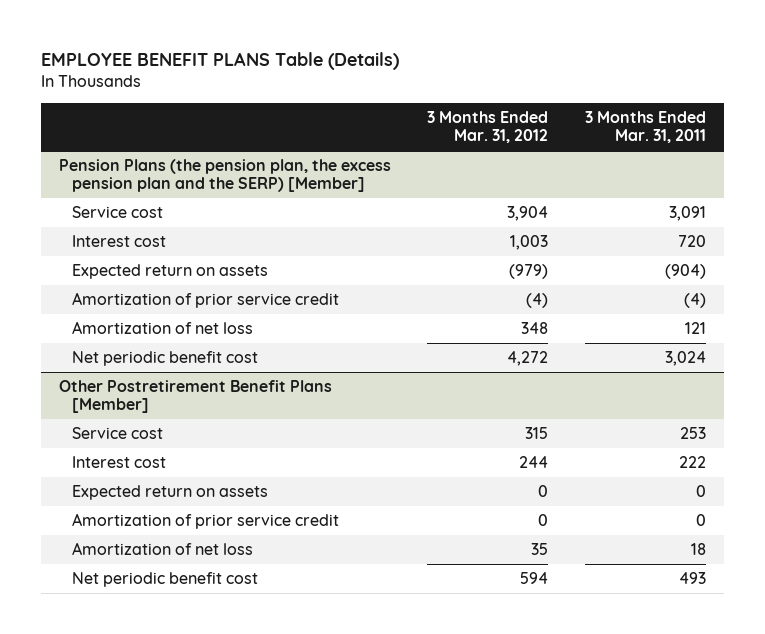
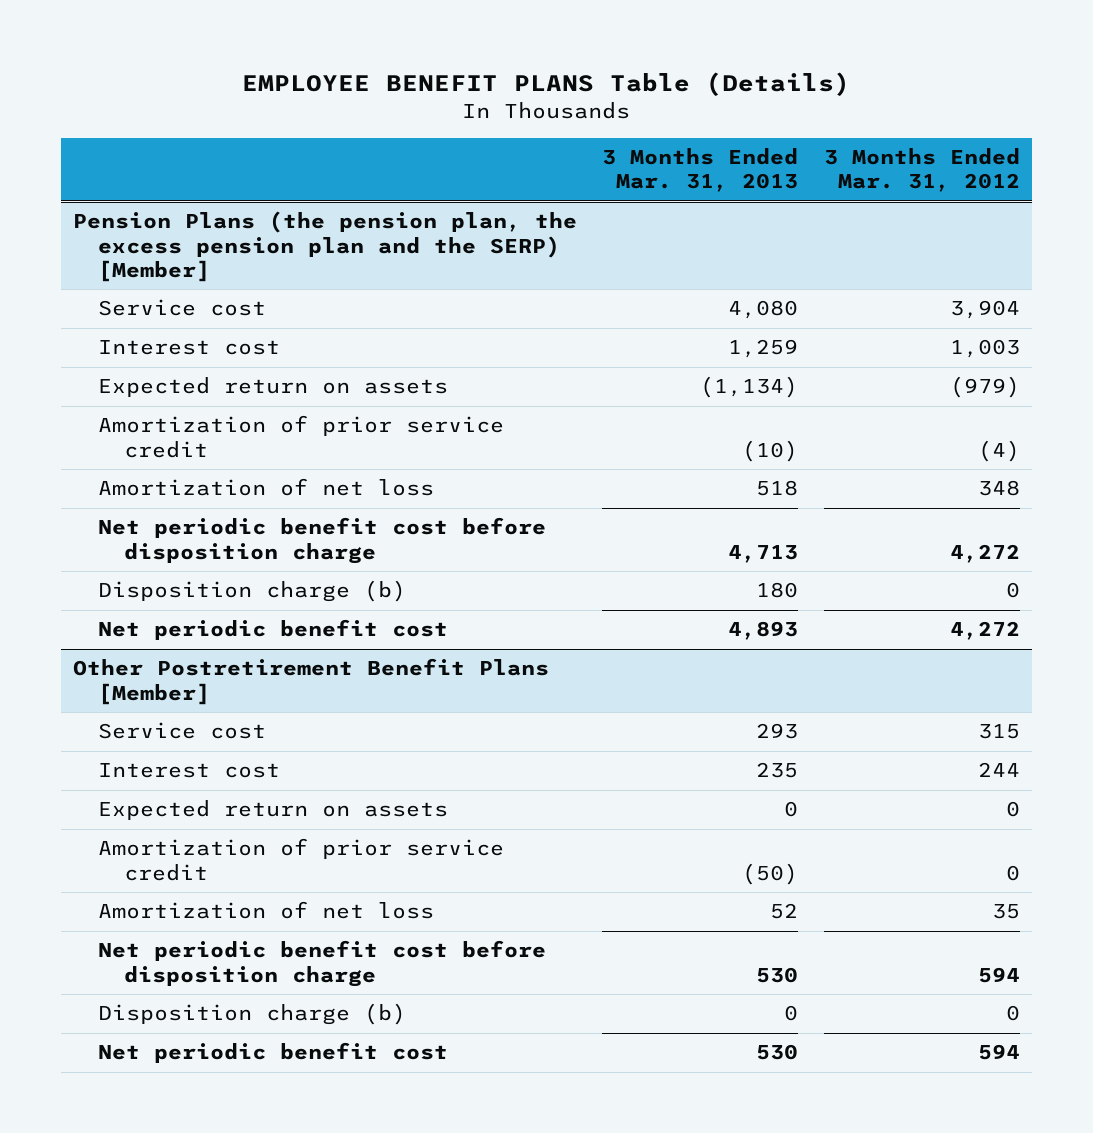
[584,111,706,144] 3 Months Ended Mar. 31, 2011 -> none
none -> [602,148,799,193] 3 Months Ended Mar. 31, 2013
none -> [98,517,547,564] Net periodic benefit cost before disposition charge
none -> [98,580,407,603] Disposition charge (b)
none -> [98,940,547,987] Net periodic benefit cost before disposition charge
none -> [98,1003,407,1026] Disposition charge (b)

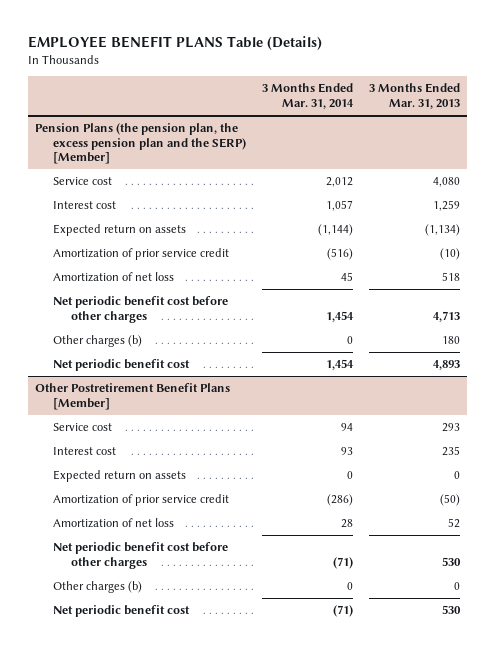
[823,148,1020,193] 3 Months Ended Mar. 31, 2012 -> none
none -> [261,83,354,110] 3 Months Ended Mar. 31, 2014
[98,580,407,603] Disposition charge (b) -> none
[98,517,547,564] Net periodic benefit cost before disposition charge -> [53,296,229,323] Net periodic benefit cost before other charges
none -> [53,335,143,348] Other charges (b)
[98,1003,407,1026] Disposition charge (b) -> none
[98,940,547,987] Net periodic benefit cost before disposition charge -> [53,542,229,569] Net periodic benefit cost before other charges
none -> [53,581,143,594] Other charges (b)

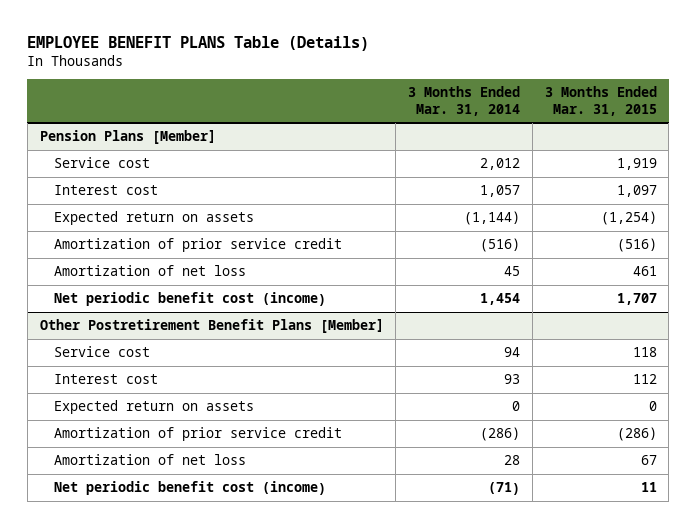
[368,83,460,110] 3 Months Ended Mar. 31, 2013 -> none
none -> [544,86,657,116] 3 Months Ended Mar. 31, 2015
[35,123,247,165] Pension Plans (the pension plan, the excess pension plan and the SERP) [Member] -> none
none -> [39,130,216,145] Pension Plans [Member]
[53,296,229,323] Net periodic benefit cost before other charges -> none
[53,335,143,348] Other charges (b) -> none
[53,359,191,372] Net periodic benefit cost -> [54,292,327,307] Net periodic benefit cost (income)
[53,542,229,569] Net periodic benefit cost before other charges -> none
[53,581,143,594] Other charges (b) -> none
[53,605,191,618] Net periodic benefit cost -> [54,481,327,496] Net periodic benefit cost (income)

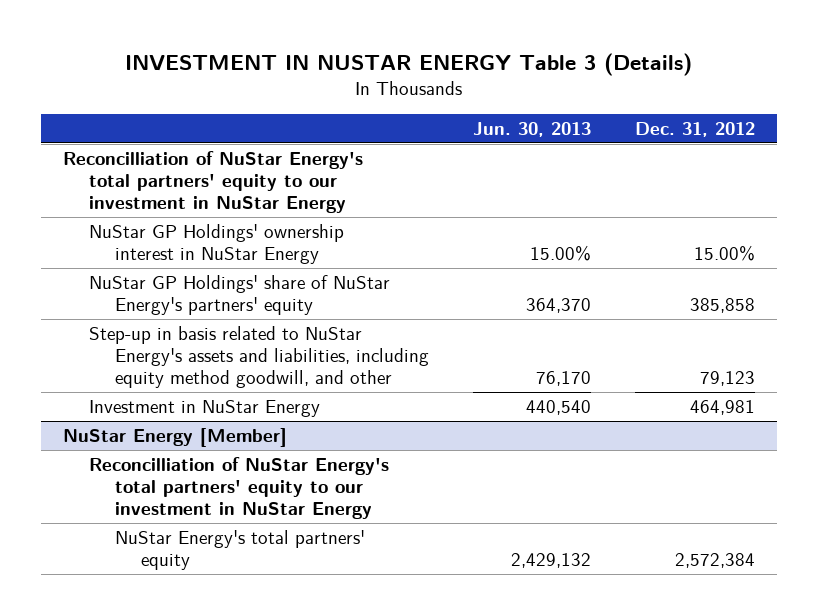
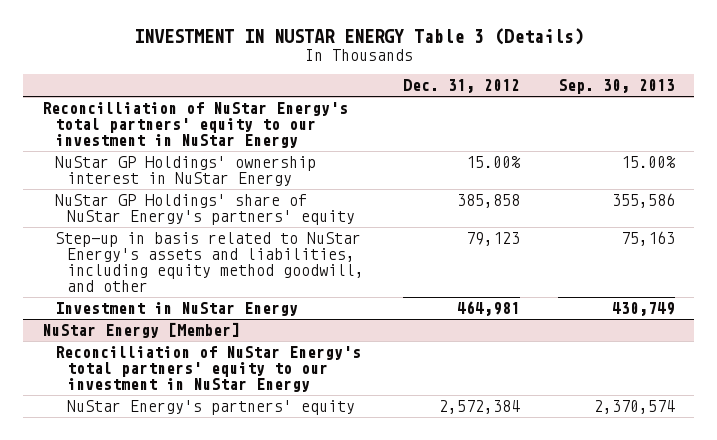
[472,122,591,138] Jun. 30, 2013 -> none
none -> [558,79,676,95] Sep. 30, 2013
[114,530,365,571] NuStar Energy's total partners' equity -> [67,400,356,416] NuStar Energy's partners' equity

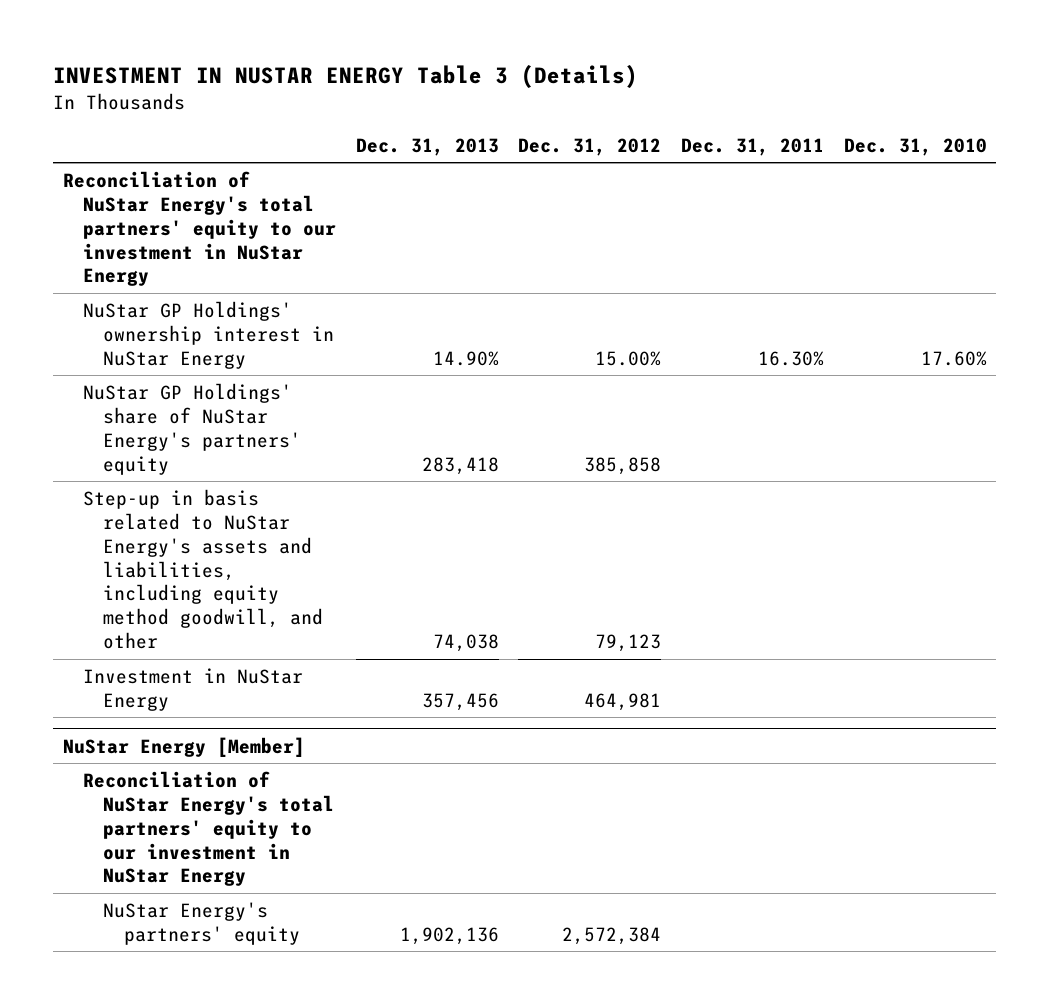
[558,79,676,95] Sep. 30, 2013 -> none
none -> [355,137,499,156] Dec. 31, 2013
none -> [681,137,825,156] Dec. 31, 2011
none -> [843,137,987,156] Dec. 31, 2010
[42,102,349,149] Reconcilliation of NuStar Energy's total partners' equity to our investment in NuStar Energy -> [62,170,337,287] Reconciliation of NuStar Energy's total partners' equity to our investment in NuStar Energy
[54,346,361,393] Reconcilliation of NuStar Energy's total partners' equity to our investment in NuStar Energy -> [83,770,335,887] Reconciliation of NuStar Energy's total partners' equity to our investment in NuStar Energy

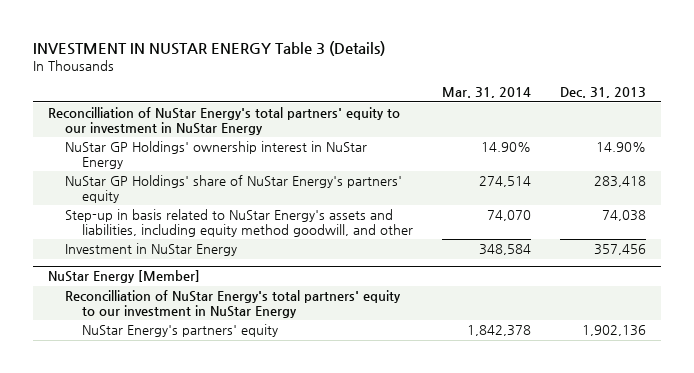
[518,137,662,156] Dec. 31, 2012 -> none
[681,137,825,156] Dec. 31, 2011 -> none
[843,137,987,156] Dec. 31, 2010 -> none
none -> [442,87,532,99] Mar. 31, 2014
[62,170,337,287] Reconciliation of NuStar Energy's total partners' equity to our investment in NuStar Energy -> [47,107,400,135] Reconcilliation of NuStar Energy's total partners' equity to our investment in NuStar Energy
[83,770,335,887] Reconciliation of NuStar Energy's total partners' equity to our investment in NuStar Energy -> [65,290,402,318] Reconcilliation of NuStar Energy's total partners' equity to our investment in NuStar Energy

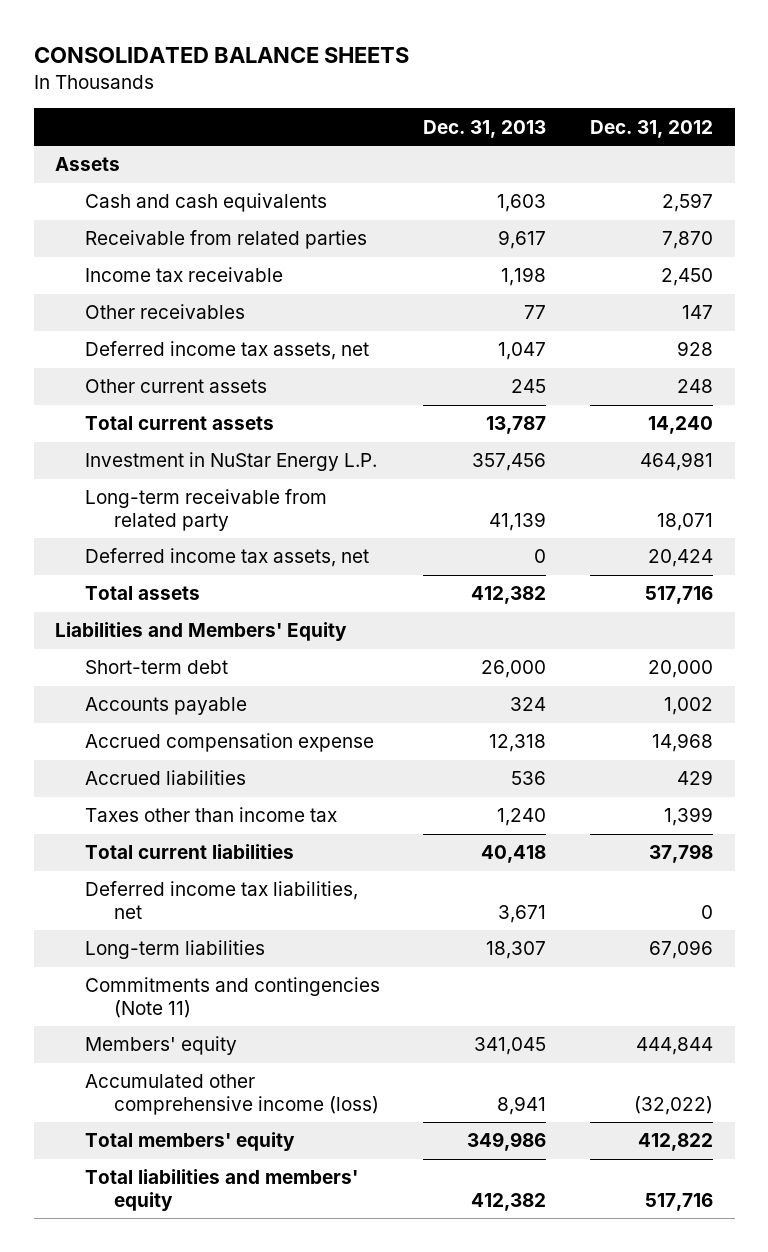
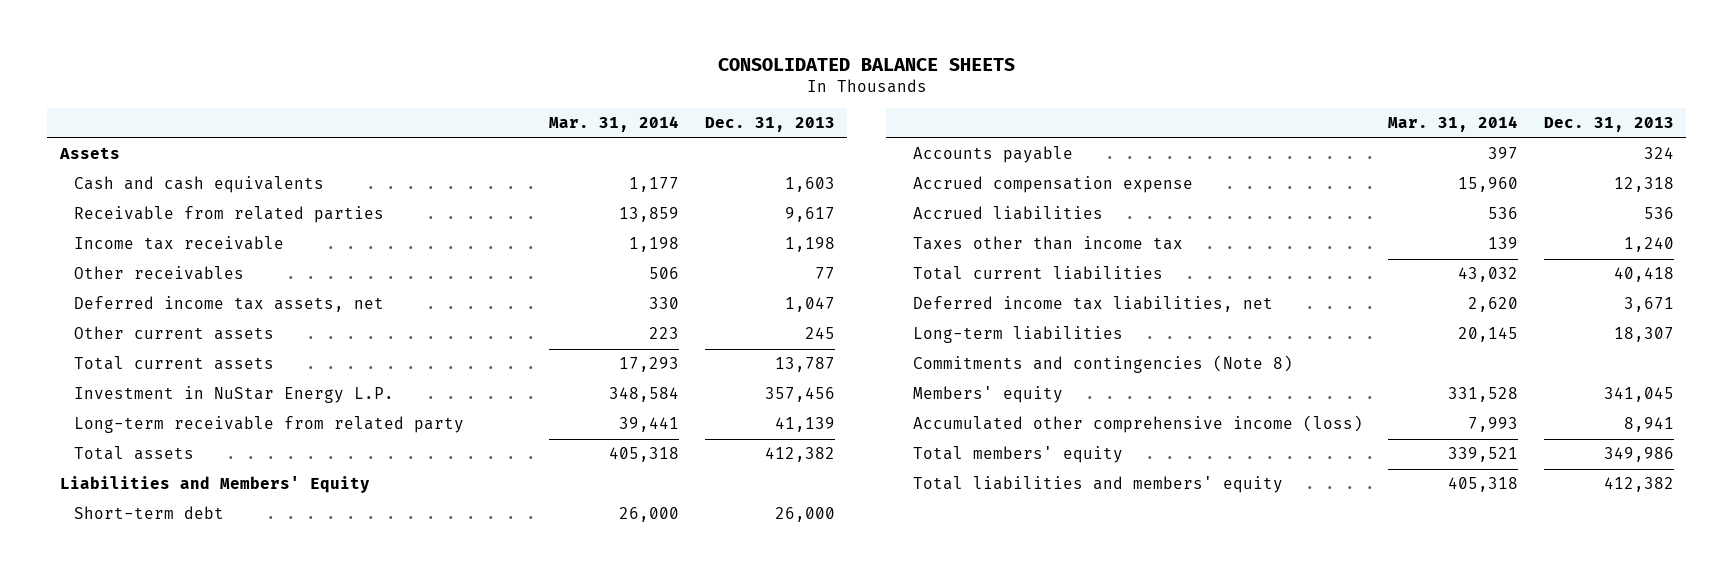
[589,119,713,138] Dec. 31, 2012 -> none
none -> [549,116,680,133] Mar. 31, 2014
[84,548,369,568] Deferred income tax assets, net -> none
[84,977,380,1018] Commitments and contingencies (Note 11) -> [912,355,1293,374] Commitments and contingencies (Note 8)

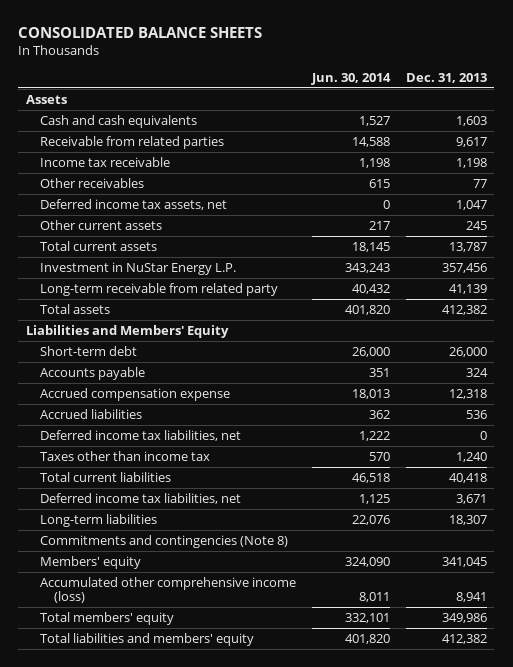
[549,116,680,133] Mar. 31, 2014 -> none
none -> [310,72,391,85] Jun. 30, 2014
none -> [39,429,241,441] Deferred income tax liabilities, net

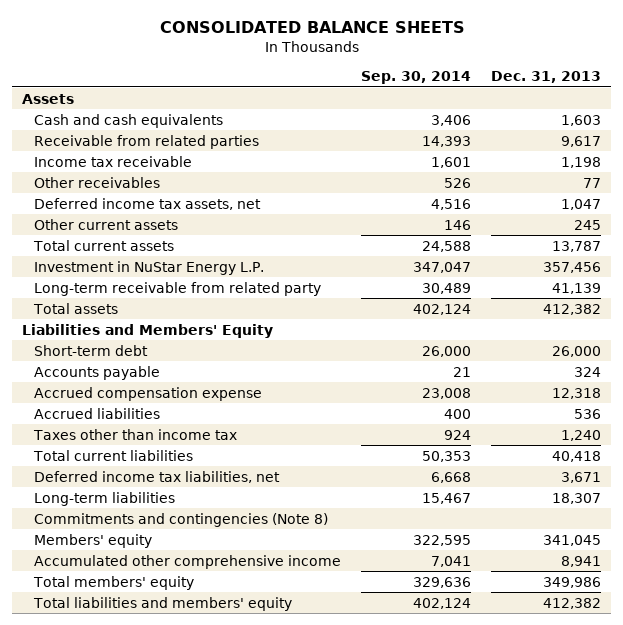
[310,72,391,85] Jun. 30, 2014 -> none
none -> [360,71,471,85] Sep. 30, 2014
[39,429,241,441] Deferred income tax liabilities, net -> none
[39,576,296,604] Accumulated other comprehensive income (loss) -> [33,554,341,569] Accumulated other comprehensive income

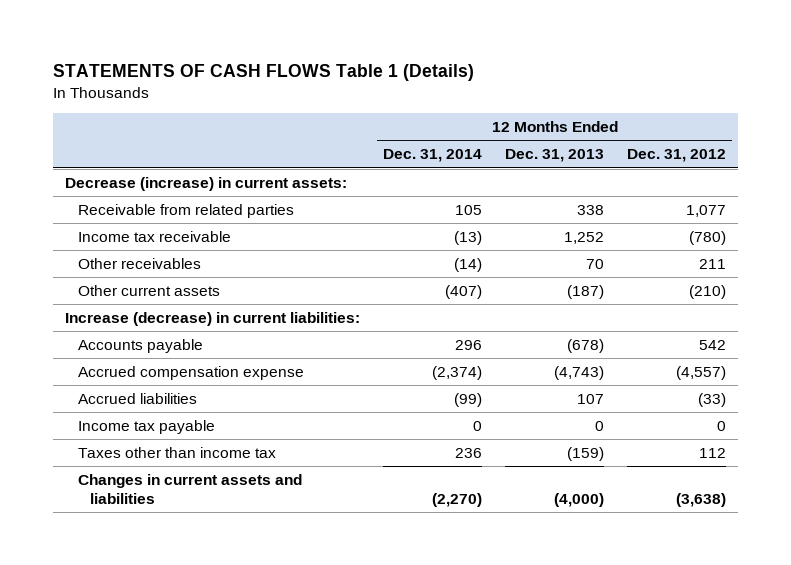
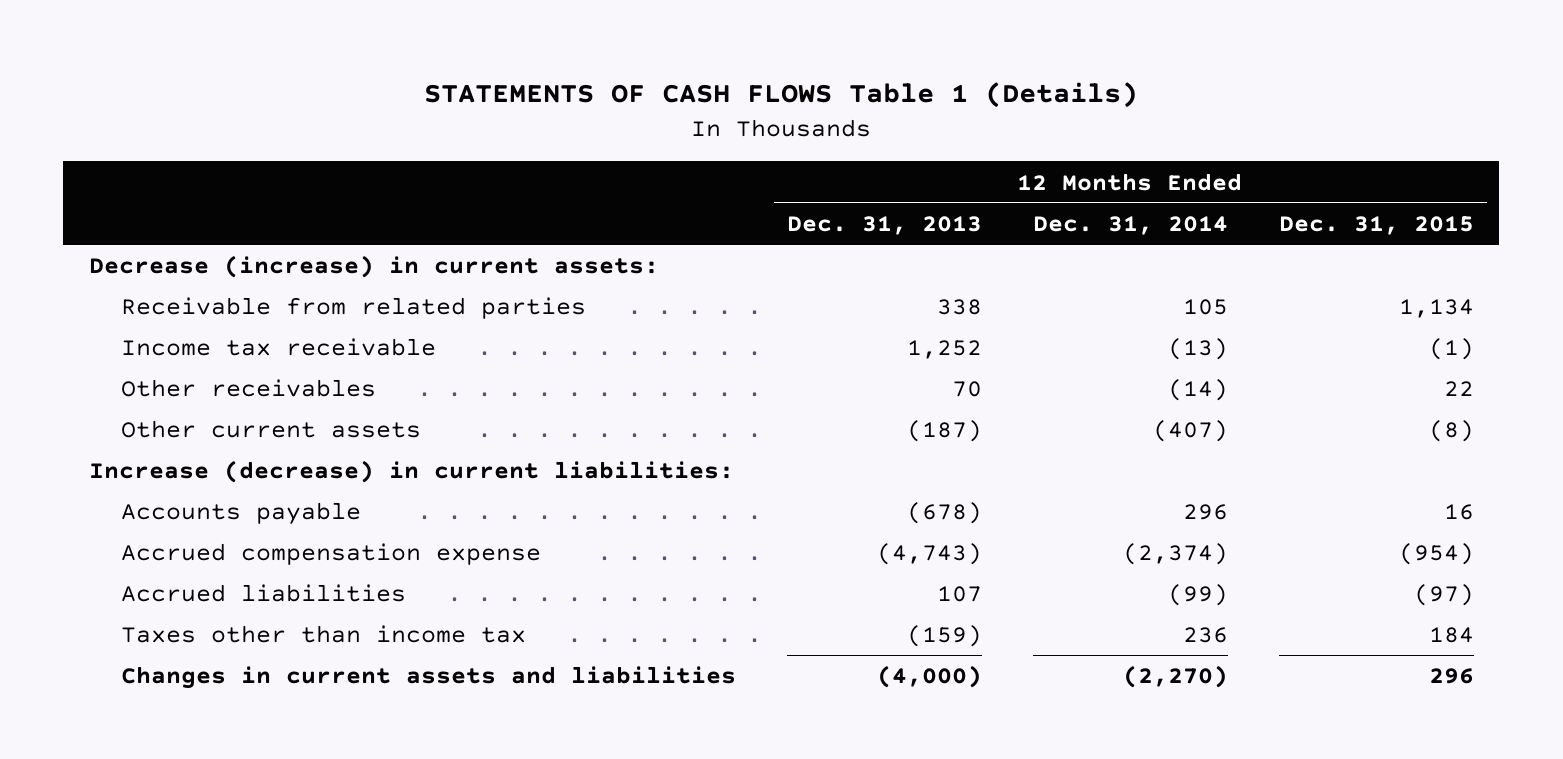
[627,149,727,163] Dec. 31, 2012 -> none
none -> [1278,216,1474,236] Dec. 31, 2015
[77,419,215,434] Income tax payable -> none

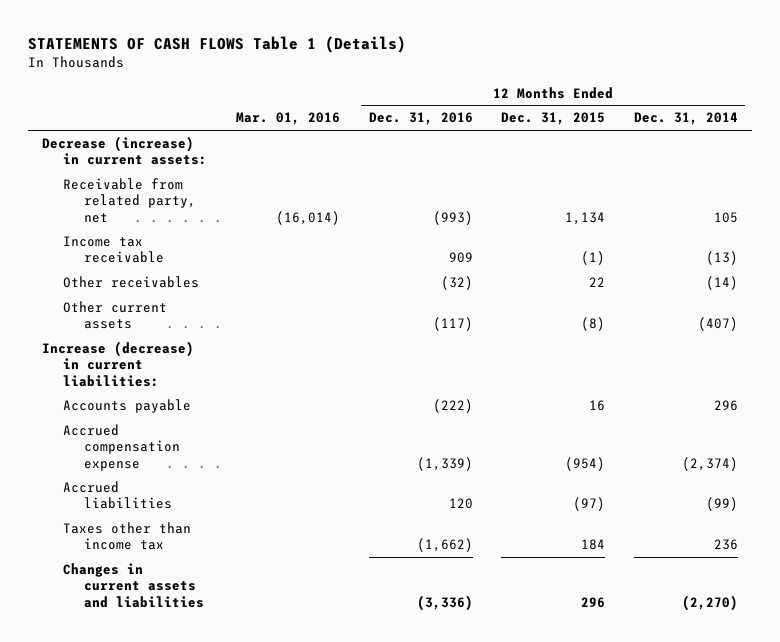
[787,216,983,236] Dec. 31, 2013 -> none
none -> [236,112,341,126] Mar. 01, 2016
none -> [368,112,473,126] Dec. 31, 2016
[121,297,587,320] Receivable from related parties -> [63,178,197,223] Receivable from related party, net

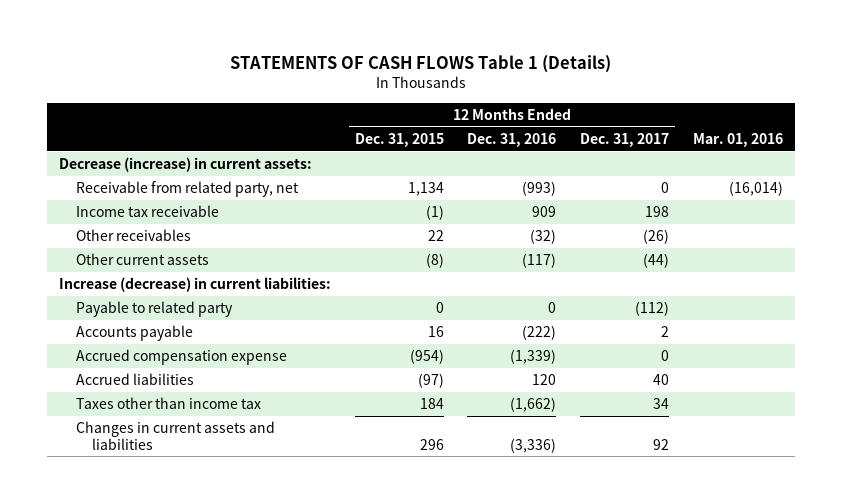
[633,112,738,126] Dec. 31, 2014 -> none
none -> [580,132,670,147] Dec. 31, 2017
none -> [75,301,233,318] Payable to related party

